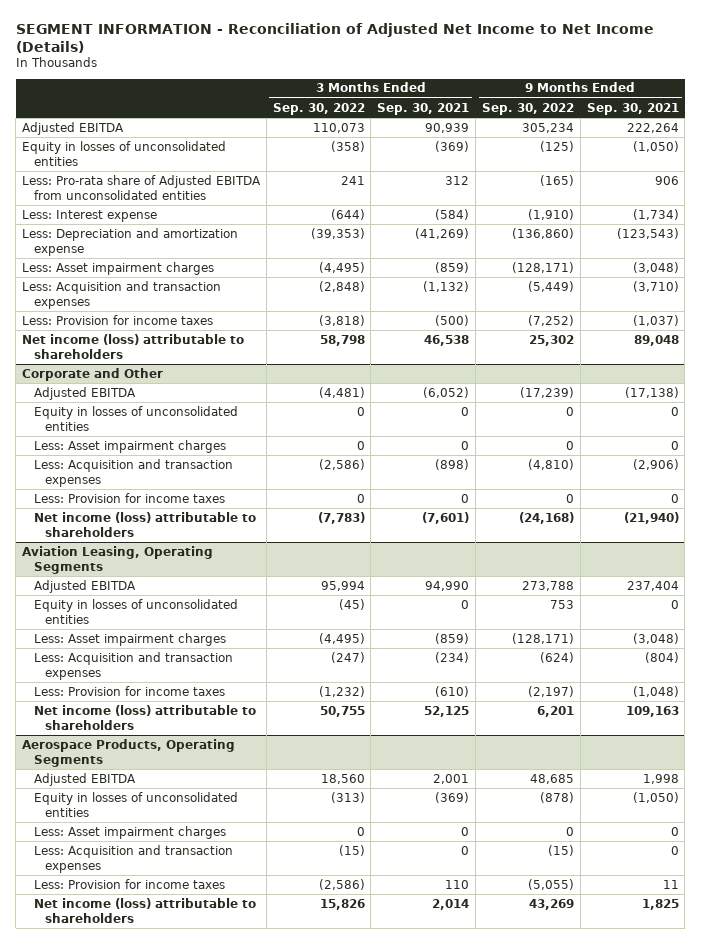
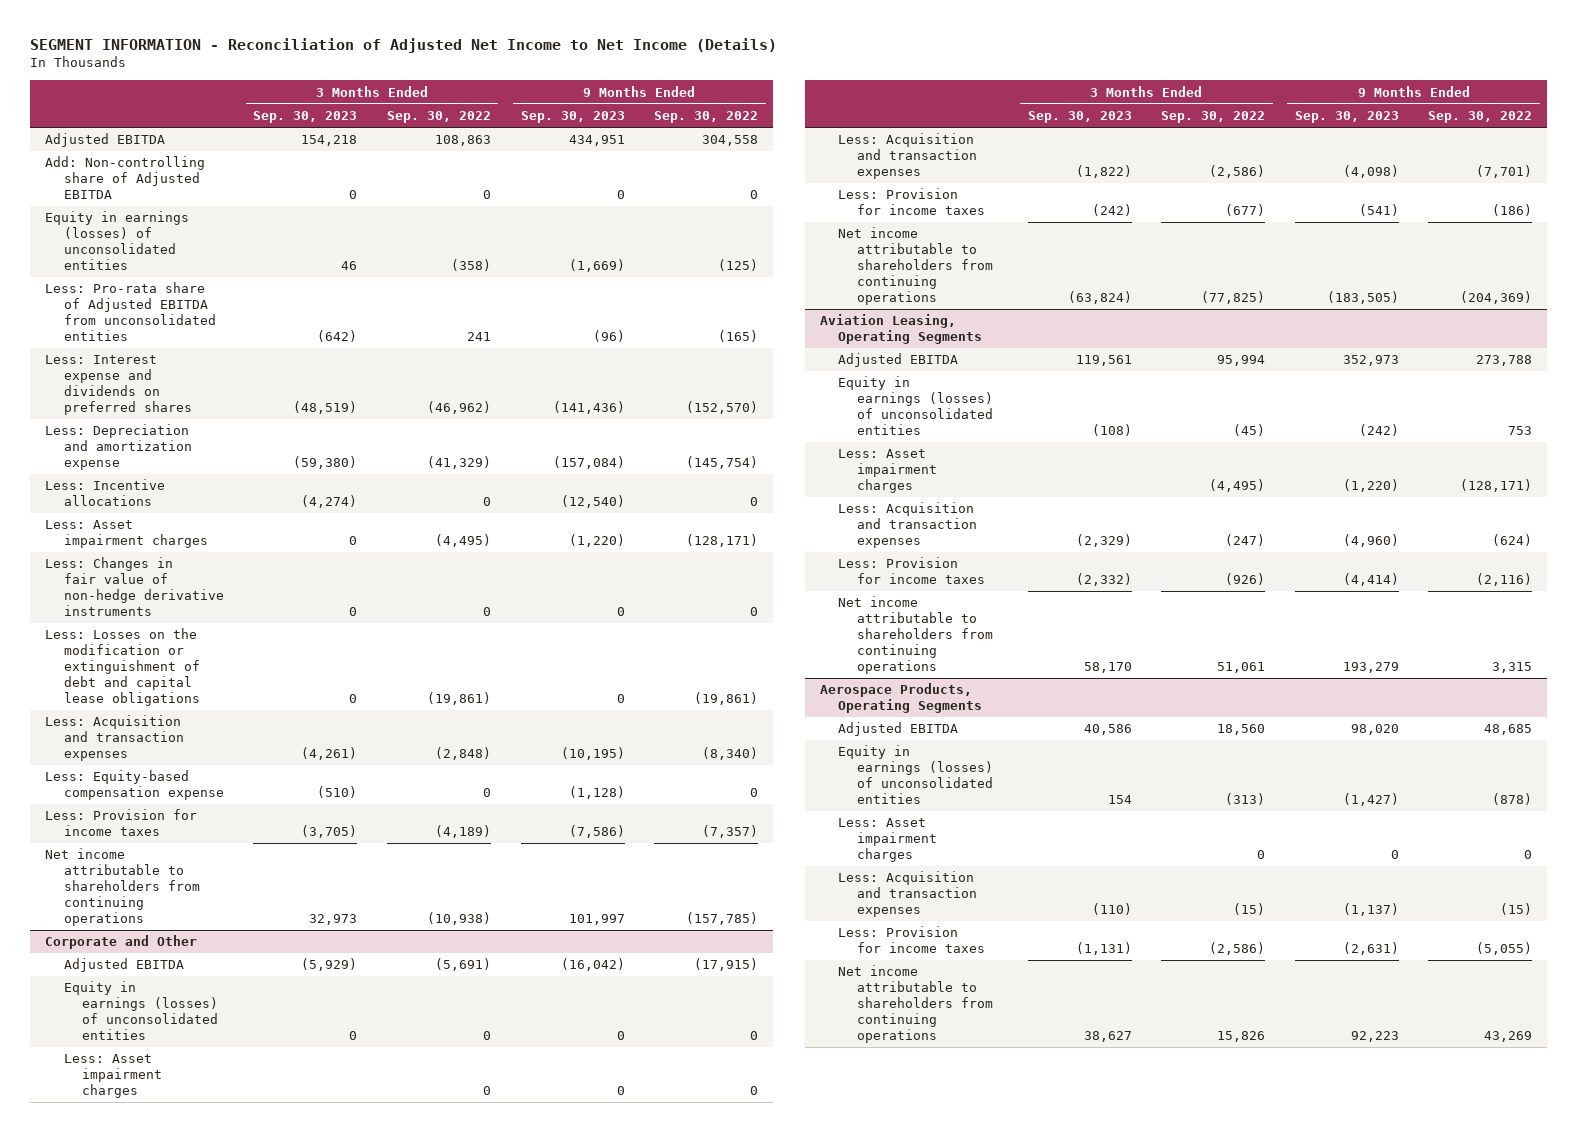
[377,102,470,115] Sep. 30, 2021 -> none
[586,102,679,115] Sep. 30, 2021 -> none
none -> [253,111,358,124] Sep. 30, 2023
none -> [520,111,625,124] Sep. 30, 2023
[312,122,365,133] 110,073 -> [434,135,491,147] 108,863
[521,122,574,133] 305,234 -> [702,135,759,147] 304,558
none -> [45,156,206,200] Add: Non-controlling share of Adjusted EBITDA
[22,140,227,166] Equity in losses of unconsolidated entities -> [45,211,190,271] Equity in earnings (losses) of unconsolidated entities
[22,209,158,222] Less: Interest expense -> [45,355,192,416] Less: Interest expense and dividends on preferred shares
[330,208,365,220] (644) -> [426,401,491,415] (46,962)
[527,208,574,220] (1,910) -> [686,401,759,415] (152,570)
[310,227,365,239] (39,353) -> [426,456,491,470] (41,329)
[511,227,574,239] (136,860) -> [686,456,759,470] (145,754)
none -> [45,479,166,507] Less: Incentive allocations
none -> [45,557,224,617] Less: Changes in fair value of non-hedge derivative instruments
none -> [45,628,200,707] Less: Losses on the modification or extinguishment of debt and capital lease obligations
[527,280,574,292] (5,449) -> [702,747,759,761] (8,340)
none -> [45,770,224,801] Less: Equity-based compensation expense
[318,314,365,326] (3,818) -> [434,825,491,839] (4,189)
[527,314,574,326] (7,252) -> [702,825,759,839] (7,357)
[22,333,245,359] Net income (loss) attributable to shareholders -> [45,848,200,927] Net income attributable to shareholders from continuing operations
[319,334,365,346] 58,798 -> [426,912,491,926] (10,938)
[528,334,574,346] 25,302 -> [686,912,759,926] (157,785)
[318,386,365,398] (4,481) -> [434,958,491,972] (5,691)
[519,386,574,398] (17,239) -> [694,958,759,972] (17,915)
[33,405,238,431] Equity in losses of unconsolidated entities -> [63,981,219,1041] Equity in earnings (losses) of unconsolidated entities
[527,458,574,470] (4,810) -> [1476,165,1533,179] (7,701)
[356,493,365,503] 0 -> [1225,204,1266,217] (677)
[565,493,574,503] 0 -> [1492,204,1533,217] (186)
[33,511,256,537] Net income (loss) attributable to shareholders -> [838,227,993,306] Net income attributable to shareholders from continuing operations
[317,511,365,524] (7,783) -> [1201,291,1266,305] (77,825)
[518,511,574,524] (24,168) -> [1460,291,1533,305] (204,369)
[33,598,238,624] Equity in losses of unconsolidated entities -> [838,376,993,436] Equity in earnings (losses) of unconsolidated entities
[318,685,365,697] (1,232) -> [1225,573,1266,586] (926)
[527,685,574,697] (2,197) -> [1476,573,1533,587] (2,116)
[33,704,256,730] Net income (loss) attributable to shareholders -> [838,596,993,675] Net income attributable to shareholders from continuing operations
[319,705,365,717] 50,755 -> [1217,662,1266,674] 51,061
[536,705,574,717] 6,201 -> [1492,662,1533,674] 3,315
[33,791,238,817] Equity in losses of unconsolidated entities -> [838,745,993,805] Equity in earnings (losses) of unconsolidated entities
[33,897,256,923] Net income (loss) attributable to shareholders -> [838,965,993,1044] Net income attributable to shareholders from continuing operations

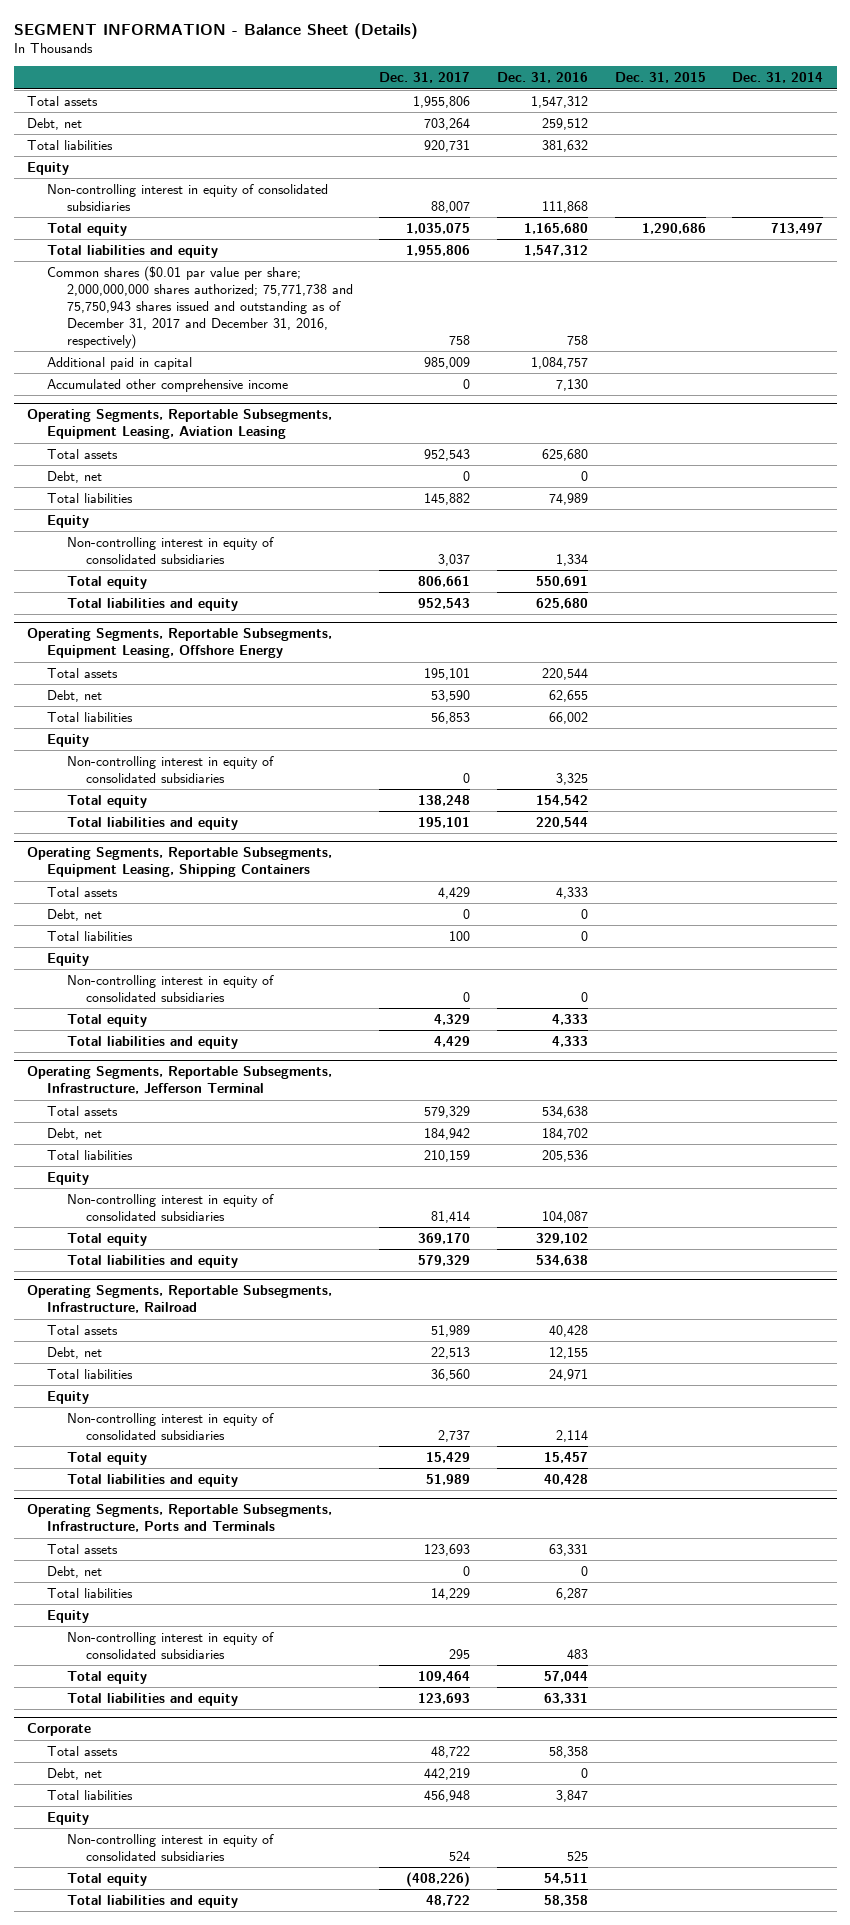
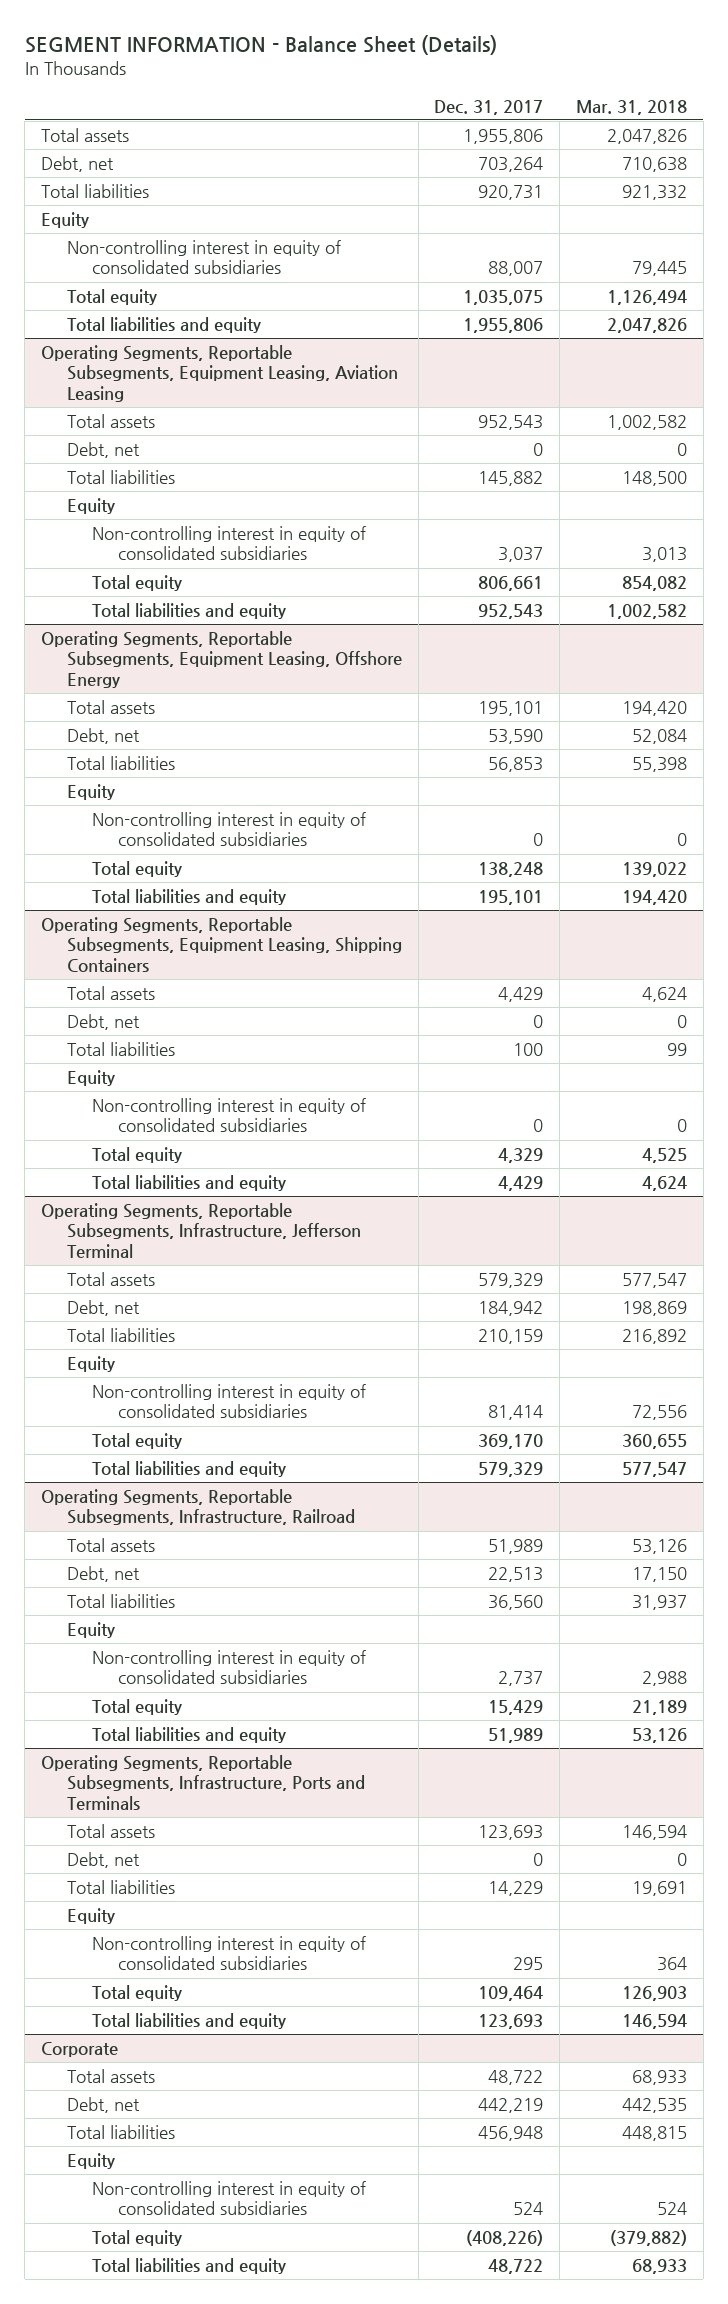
[496,72,588,84] Dec. 31, 2016 -> none
[614,72,706,84] Dec. 31, 2015 -> none
[732,72,824,84] Dec. 31, 2014 -> none
none -> [576,99,688,115] Mar. 31, 2018
[46,265,353,349] Common shares ($0.01 par value per share; 2,000,000,000 shares authorized; 75,771,738 and 75,750,943 shares issued and outstanding as of December 31, 2017 and December 31, 2016, respectively) -> none
[46,356,192,370] Additional paid in capital -> none
[46,378,288,392] Accumulated other comprehensive income -> none

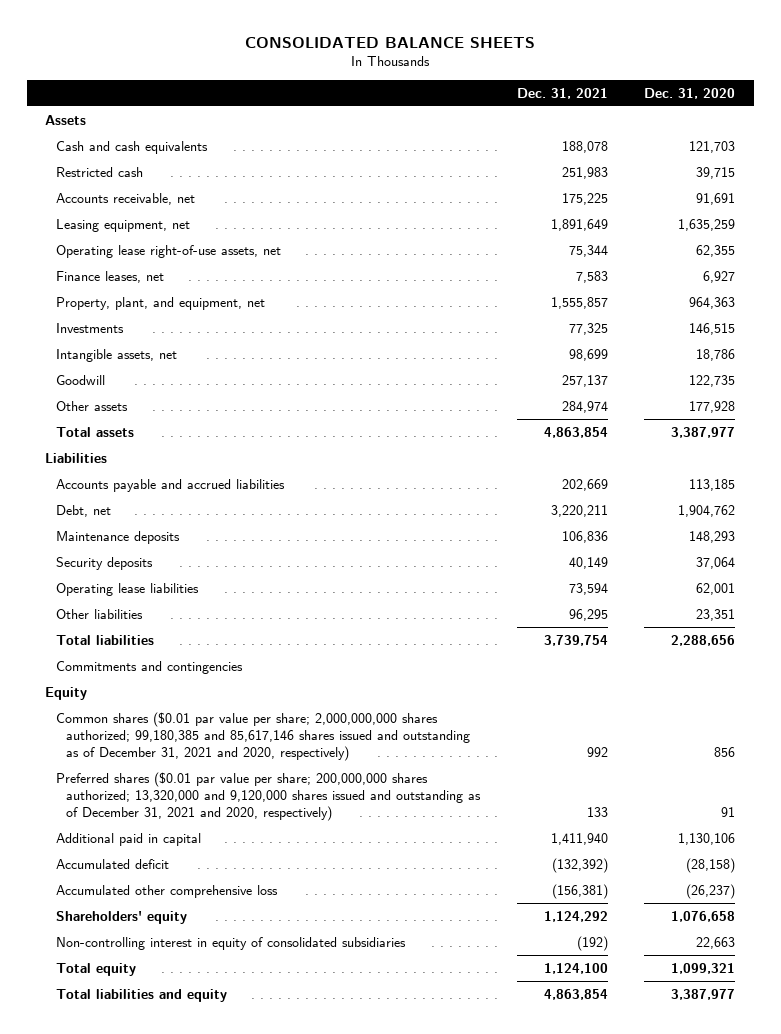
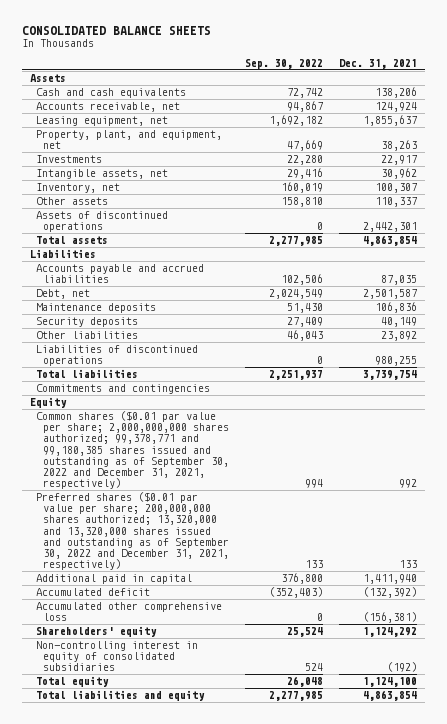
[644,87,736,99] Dec. 31, 2020 -> none
none -> [245,58,324,69] Sep. 30, 2022
[55,166,143,177] Restricted cash -> none
[55,244,281,258] Operating lease right-of-use assets, net -> none
[55,270,164,283] Finance leases, net -> none
[55,374,105,385] Goodwill -> none
[561,140,608,153] 188,078 -> [375,86,418,98] 138,206
[561,192,608,205] 175,225 -> [375,101,418,112] 124,924
[550,218,608,231] 1,891,649 -> [363,114,418,126] 1,855,637
[550,296,608,309] 1,555,857 -> [381,140,418,152] 38,263
[568,322,608,335] 77,325 -> [381,154,418,165] 22,917
[568,348,608,361] 98,699 -> [381,167,418,179] 30,962
none -> [36,182,121,193] Inventory, net
[561,400,608,413] 284,974 -> [375,196,418,207] 110,337
none -> [36,210,169,233] Assets of discontinued operations
[561,478,608,491] 202,669 -> [381,275,418,286] 87,035
[550,504,608,517] 3,220,211 -> [363,288,418,299] 2,501,587
[55,582,199,596] Operating lease liabilities -> none
[568,608,608,621] 96,295 -> [381,330,418,341] 23,892
none -> [36,344,199,367] Liabilities of discontinued operations
[55,711,470,762] Common shares ($0.01 par value per share; 2,000,000,000 shares authorized; 99,180,385 and 85,617,146 shares issued and outstanding as of December 31, 2021 and 2020, respectively) -> [36,410,229,490] Common shares ($0.01 par value per share; 2,000,000,000 shares authorized; 99,378,771 and 99,180,385 shares issued and outstanding as of September 30, 2022 and December 31, 2021, respectively)
[55,771,481,822] Preferred shares ($0.01 par value per share; 200,000,000 shares authorized; 13,320,000 and 9,120,000 shares issued and outstanding as of December 31, 2021 and 2020, respectively) -> [36,491,229,571] Preferred shares ($0.01 par value per share; 200,000,000 shares authorized; 13,320,000 and 13,320,000 shares issued and outstanding as of September 30, 2022 and December 31, 2021, respectively)

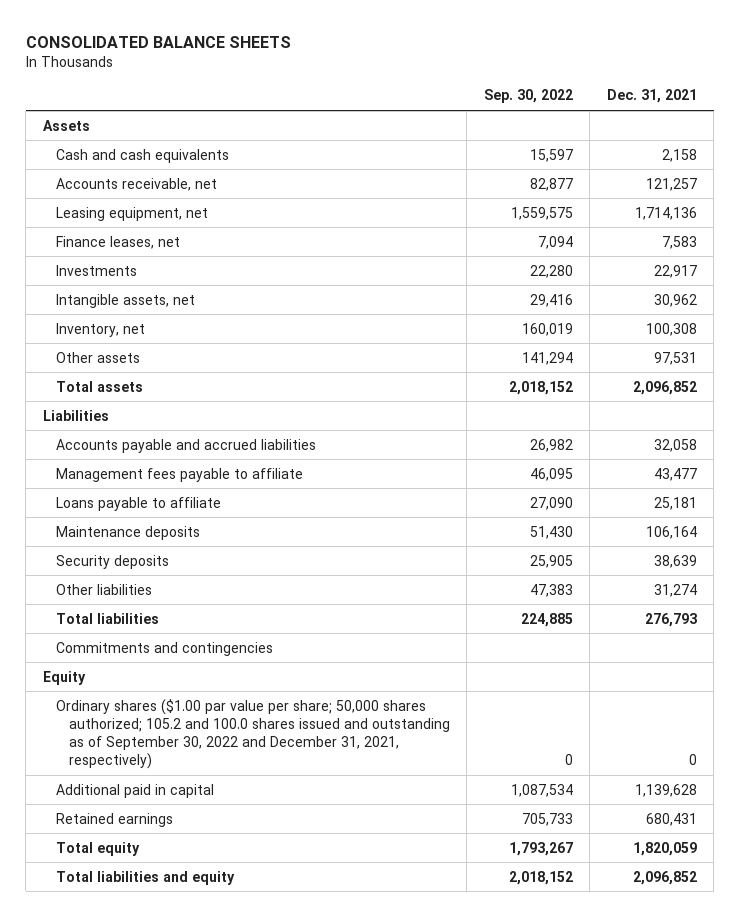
[36,129,223,150] Property, plant, and equipment, net -> none
[287,87,324,98] 72,742 -> [529,148,573,162] 15,597
[375,86,418,98] 138,206 -> [661,148,697,162] 2,158
[287,100,324,112] 94,867 -> [529,177,573,191] 82,877
[375,101,418,112] 124,924 -> [645,177,697,191] 121,257
[269,114,324,126] 1,692,182 -> [510,206,573,220] 1,559,575
[363,114,418,126] 1,855,637 -> [634,206,697,220] 1,714,136
none -> [55,235,180,249] Finance leases, net
[36,210,169,233] Assets of discontinued operations -> none
[375,182,418,193] 100,307 -> [645,322,697,336] 100,308
[281,196,324,207] 158,810 -> [521,351,573,365] 141,294
[375,196,418,207] 110,337 -> [653,351,697,365] 97,531
[269,235,324,246] 2,277,985 -> [508,380,573,395] 2,018,152
[363,234,418,246] 4,863,854 -> [632,380,697,395] 2,096,852
[36,288,91,299] Debt, net -> none
[36,344,199,367] Liabilities of discontinued operations -> none
[281,274,324,286] 102,506 -> [529,438,573,452] 26,982
[381,275,418,286] 87,035 -> [653,438,697,452] 32,058
none -> [55,467,303,482] Management fees payable to affiliate
none -> [55,496,221,511] Loans payable to affiliate
[375,301,418,313] 106,836 -> [645,525,697,539] 106,164
[287,316,324,327] 27,409 -> [529,554,573,568] 25,905
[381,316,418,327] 40,149 -> [653,554,697,568] 38,639
[287,329,324,341] 46,043 -> [529,583,573,597] 47,383
[381,330,418,341] 23,892 -> [653,583,697,597] 31,274
[269,369,324,380] 2,251,937 -> [520,612,573,627] 224,885
[363,369,418,380] 3,739,754 -> [644,612,697,627] 276,793
[36,491,229,571] Preferred shares ($0.01 par value per share; 200,000,000 shares authorized; 13,320,000 and 13,320,000 shares issued and outstanding as of September 30, 2022 and December 31, 2021, respectively) -> none
[36,587,151,596] Accumulated deficit -> none
[36,601,223,622] Accumulated other comprehensive loss -> none
[36,625,158,637] Shareholders' equity -> none
[36,640,199,672] Non-controlling interest in equity of consolidated subsidiaries -> none
[36,410,229,490] Common shares ($0.01 par value per share; 2,000,000,000 shares authorized; 99,378,771 and 99,180,385 shares issued and outstanding as of September 30, 2022 and December 31, 2021, respectively) -> [55,698,450,770] Ordinary shares ($1.00 par value per share; 50,000 shares authorized; 105.2 and 100.0 shares issued and outstanding as of September 30, 2022 and December 31, 2021, respectively)
[305,479,324,489] 994 -> [564,754,573,766] 0
[399,479,418,489] 992 -> [688,754,697,766] 0
[281,572,324,584] 376,800 -> [510,783,573,797] 1,087,534
[363,573,418,584] 1,411,940 -> [634,783,697,797] 1,139,628
none -> [55,812,173,827] Retained earnings
[287,675,324,687] 26,048 -> [508,841,573,856] 1,793,267
[363,676,418,687] 1,124,100 -> [632,841,697,856] 1,820,059
[269,690,324,701] 2,277,985 -> [508,870,573,885] 2,018,152
[363,689,418,701] 4,863,854 -> [632,870,697,885] 2,096,852

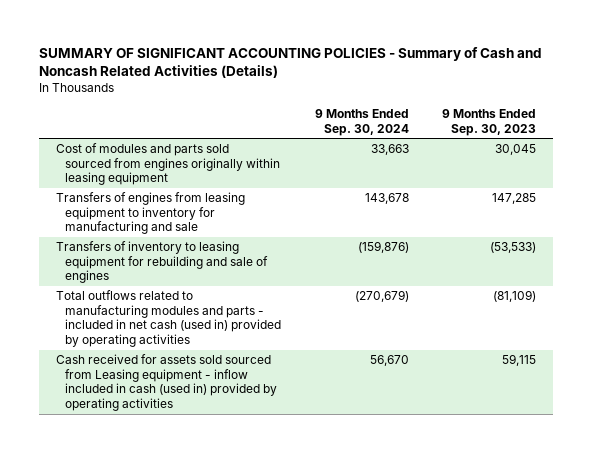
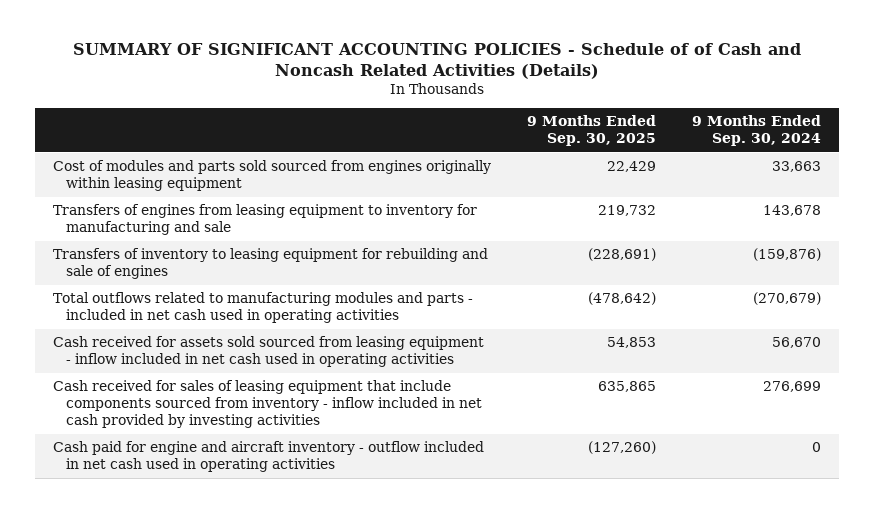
[39,46,543,78] SUMMARY OF SIGNIFICANT ACCOUNTING POLICIES - Summary of Cash and Noncash Related Activities (Details) -> [72,43,801,80] SUMMARY OF SIGNIFICANT ACCOUNTING POLICIES - Schedule of of Cash and Noncash Related Activities (Details)
[442,109,537,136] 9 Months Ended Sep. 30, 2023 -> none
none -> [526,114,656,146] 9 Months Ended Sep. 30, 2025
[56,290,282,347] Total outflows related to manufacturing modules and parts - included in net cash (used in) provided by operating activities -> [52,292,473,324] Total outflows related to manufacturing modules and parts - included in net cash used in operating activities
[56,354,278,411] Cash received for assets sold sourced from Leasing equipment - inflow included in cash (used in) provided by operating activities -> [52,336,484,368] Cash received for assets sold sourced from leasing equipment - inflow included in net cash used in operating activities
none -> [52,380,483,429] Cash received for sales of leasing equipment that include components sourced from inventory - inflow included in net cash provided by investing activities
none -> [52,441,484,473] Cash paid for engine and aircraft inventory - outflow included in net cash used in operating activities

